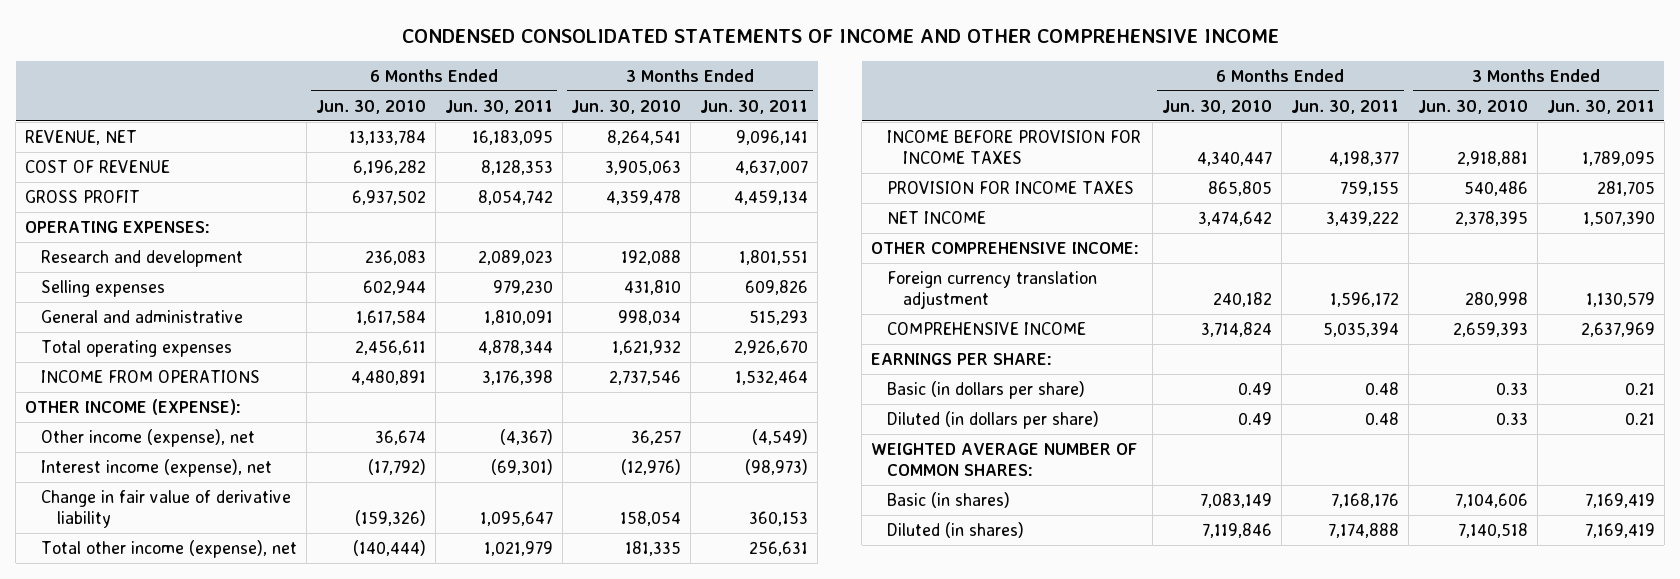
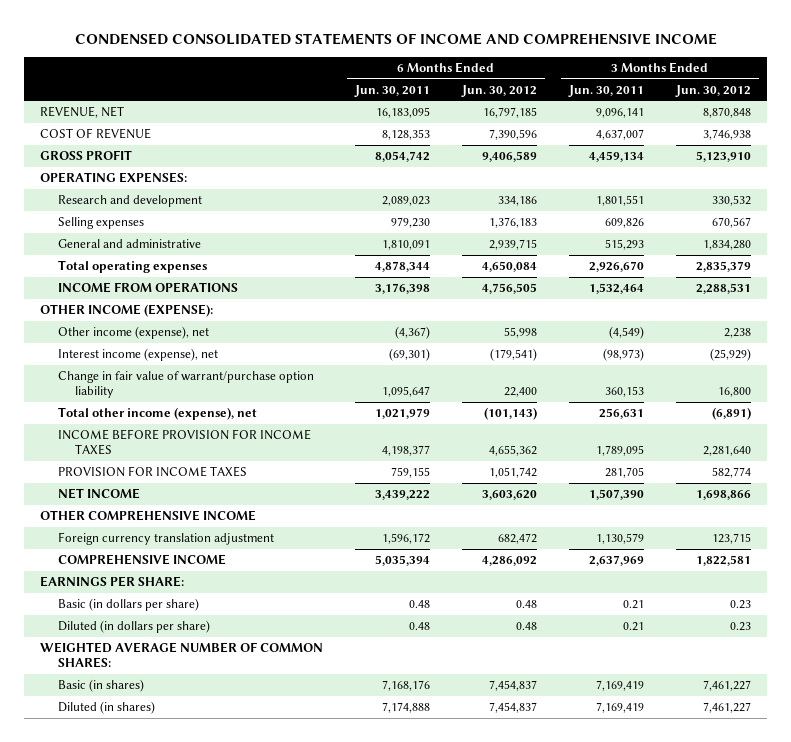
[401,28,1279,43] CONDENSED CONSOLIDATED STATEMENTS OF INCOME AND OTHER COMPREHENSIVE INCOME -> [74,33,717,46] CONDENSED CONSOLIDATED STATEMENTS OF INCOME AND COMPREHENSIVE INCOME
[315,99,426,114] Jun. 30, 2010 -> none
[571,99,682,114] Jun. 30, 2010 -> none
none -> [461,84,538,97] Jun. 30, 2012
none -> [674,84,751,97] Jun. 30, 2012
[40,490,291,528] Change in fair value of derivative liability -> [57,371,314,399] Change in fair value of warrant/purchase option liability
[871,242,1140,255] OTHER COMPREHENSIVE INCOME: -> [40,510,257,522] OTHER COMPREHENSIVE INCOME

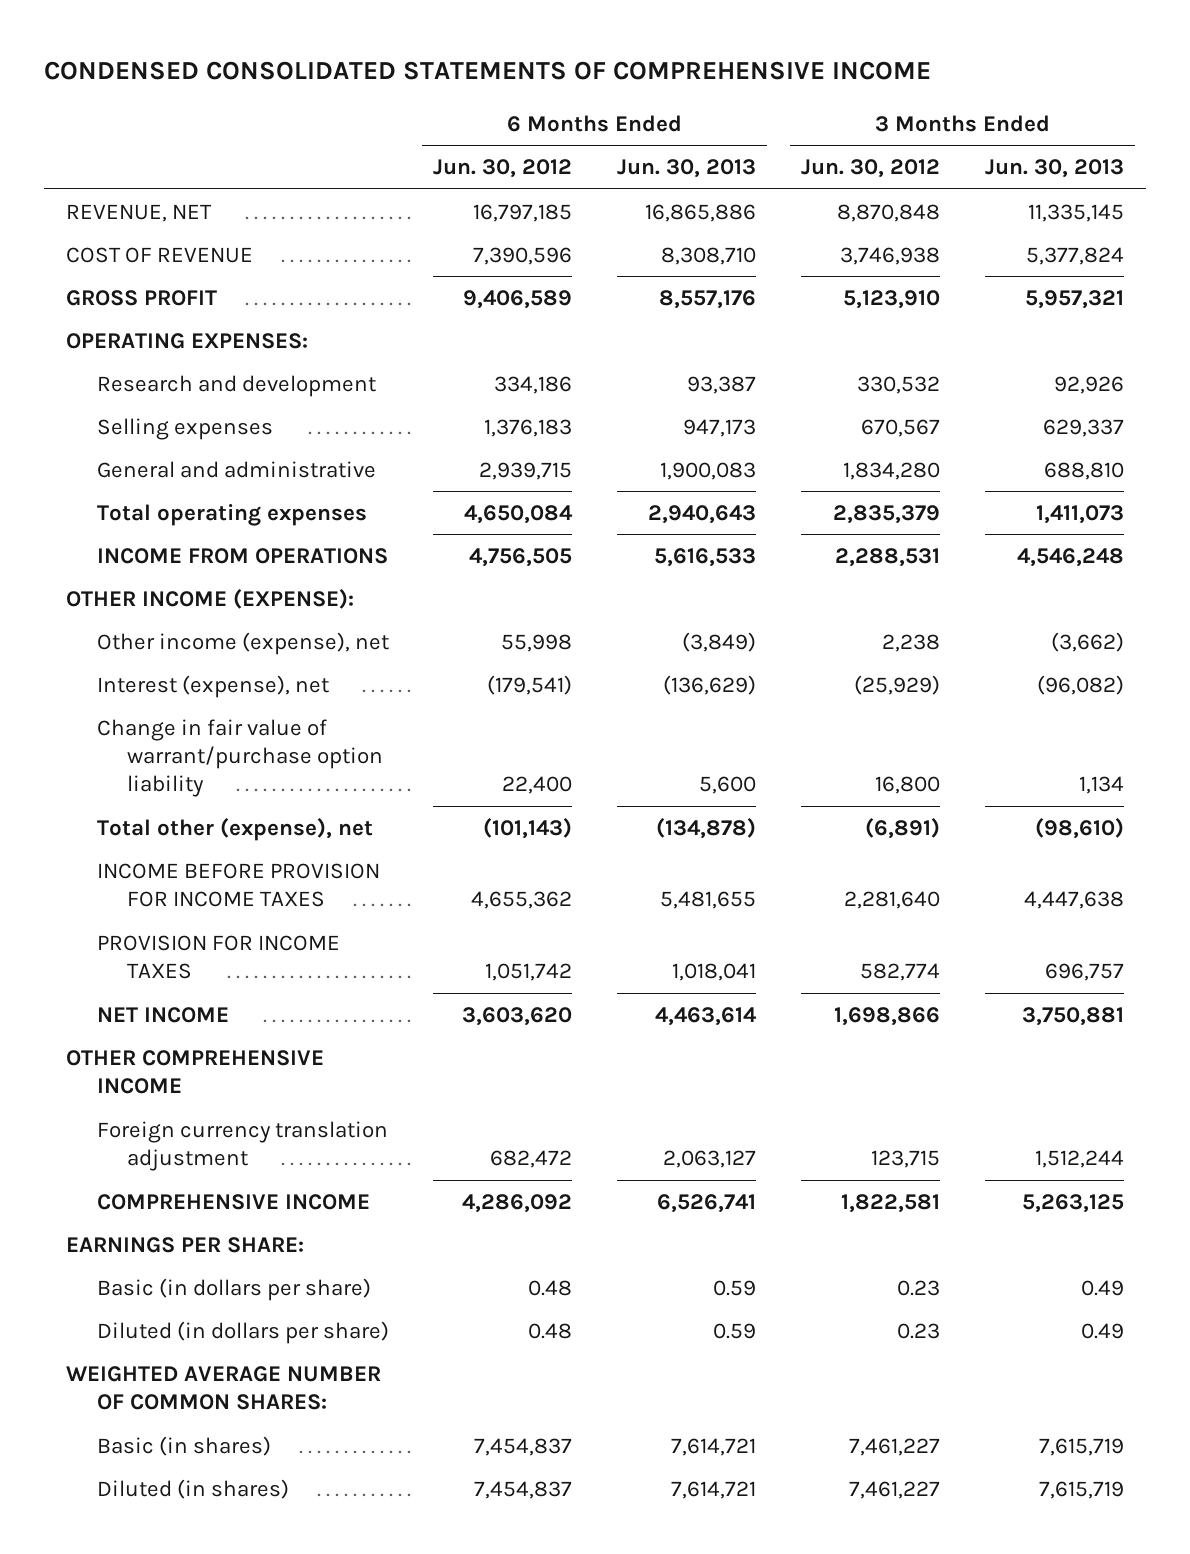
[74,33,717,46] CONDENSED CONSOLIDATED STATEMENTS OF INCOME AND COMPREHENSIVE INCOME -> [43,61,931,81] CONDENSED CONSOLIDATED STATEMENTS OF COMPREHENSIVE INCOME
[354,84,431,97] Jun. 30, 2011 -> none
[568,84,645,97] Jun. 30, 2011 -> none
none -> [617,158,757,178] Jun. 30, 2013
none -> [984,158,1124,178] Jun. 30, 2013
[57,348,218,362] Interest income (expense), net -> [96,674,329,698] Interest (expense), net
[57,407,257,421] Total other income (expense), net -> [96,817,373,841] Total other (expense), net

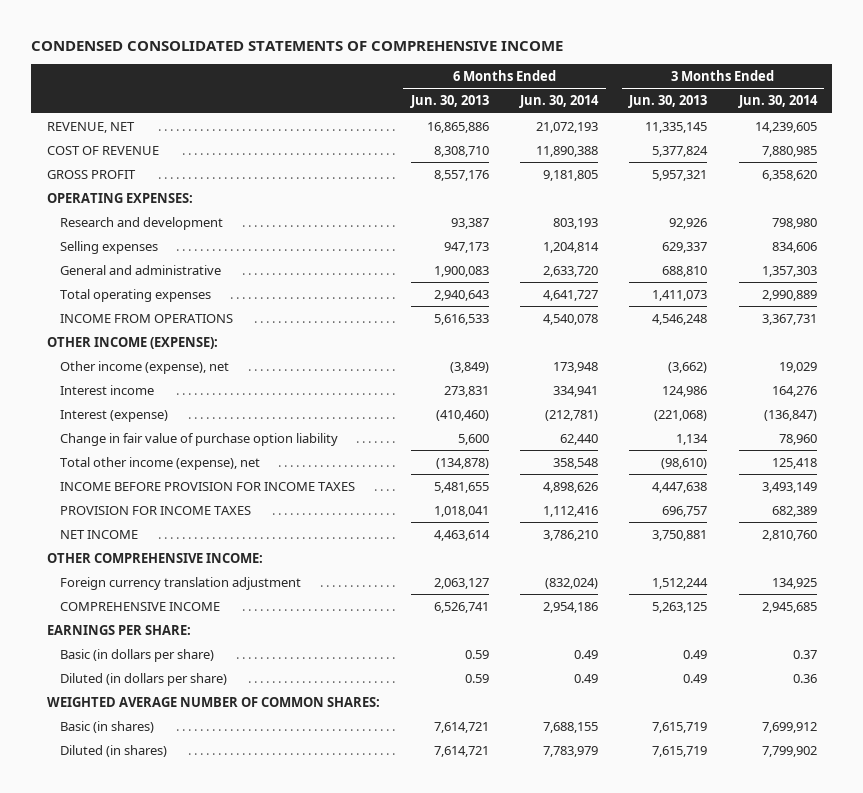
[433,158,573,178] Jun. 30, 2012 -> none
[801,158,941,178] Jun. 30, 2012 -> none
none -> [519,95,600,109] Jun. 30, 2014
none -> [737,95,818,109] Jun. 30, 2014
none -> [59,384,154,395] Interest income
[96,674,329,698] Interest (expense), net -> [59,409,168,422] Interest (expense)
[663,674,757,695] (136,629) -> [435,409,489,421] (410,460)
[1036,674,1124,695] (96,082) -> [654,409,708,421] (221,068)
[96,718,384,798] Change in fair value of warrant/purchase option liability -> [59,432,338,446] Change in fair value of purchase option liability
[96,817,373,841] Total other (expense), net -> [59,456,260,470] Total other income (expense), net
[66,1049,325,1095] OTHER COMPREHENSIVE INCOME -> [46,552,263,563] OTHER COMPREHENSIVE INCOME:

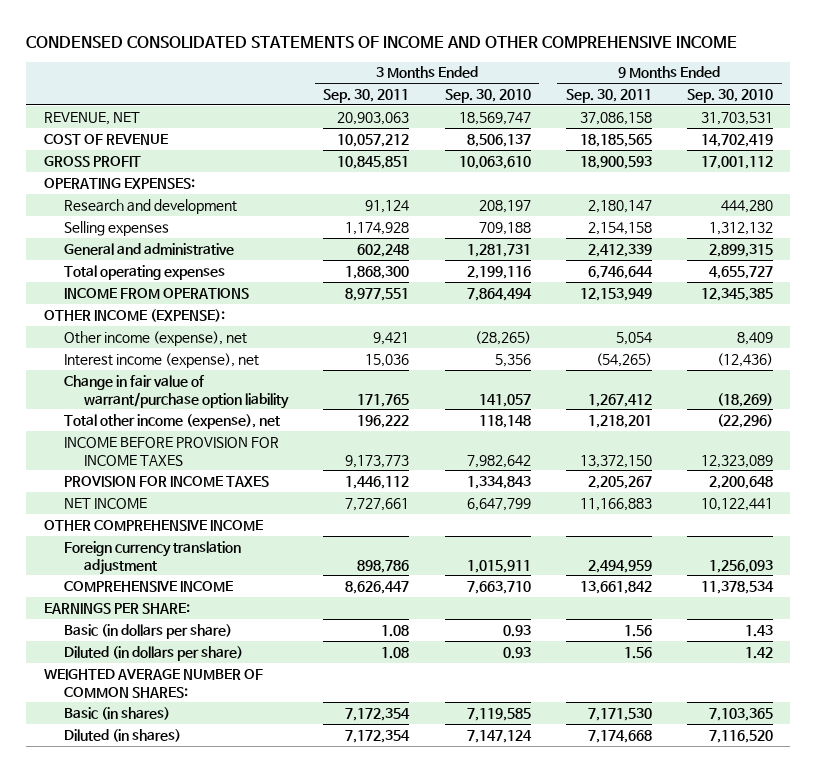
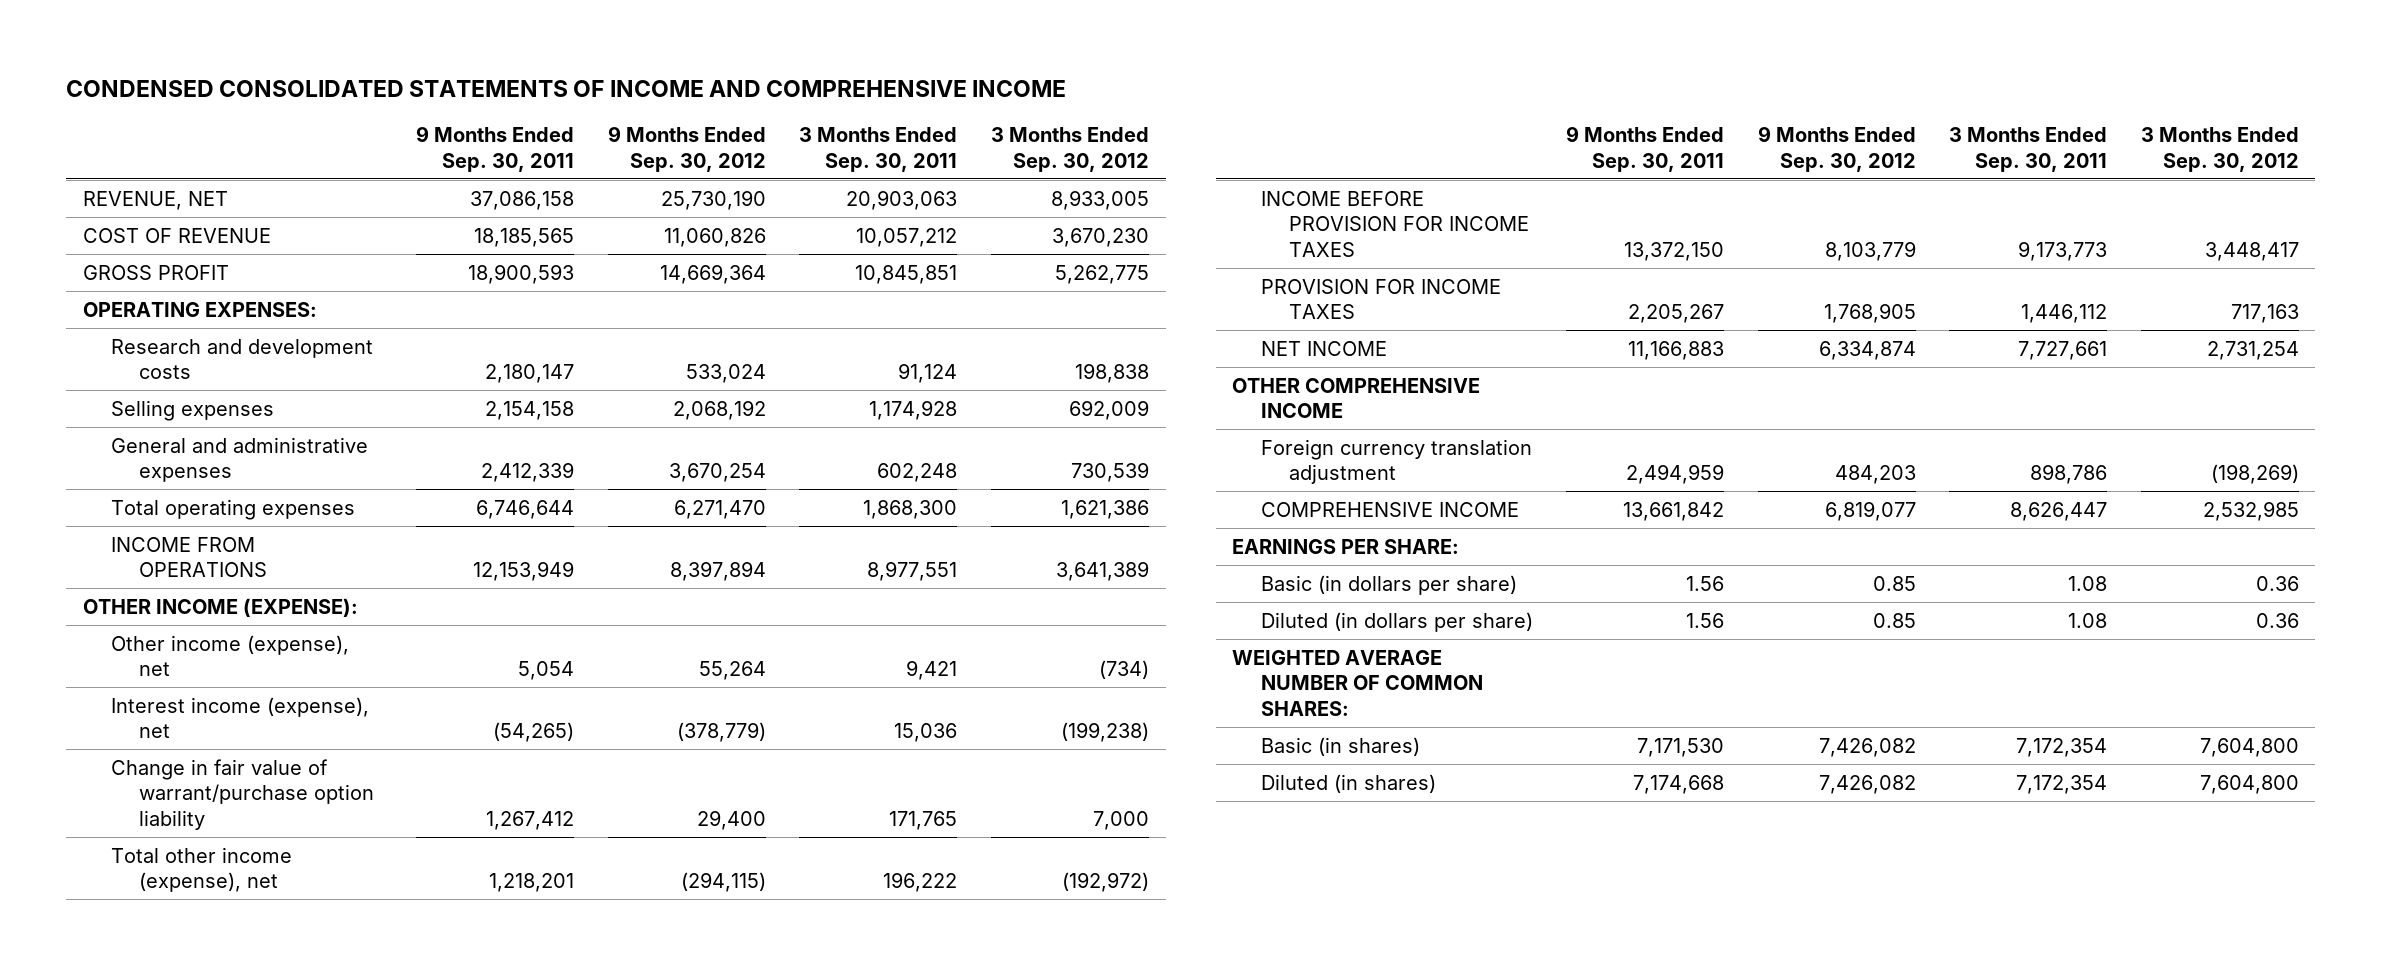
[26,35,738,48] CONDENSED CONSOLIDATED STATEMENTS OF INCOME AND OTHER COMPREHENSIVE INCOME -> [65,79,1066,97] CONDENSED CONSOLIDATED STATEMENTS OF INCOME AND COMPREHENSIVE INCOME
[444,89,531,104] Sep. 30, 2010 -> none
[686,89,773,104] Sep. 30, 2010 -> none
none -> [607,126,766,173] 9 Months Ended Sep. 30, 2012
none -> [990,127,1149,173] 3 Months Ended Sep. 30, 2012
[64,198,238,214] Research and development -> [110,338,373,380] Research and development costs
[64,242,235,255] General and administrative -> [110,436,368,483] General and administrative expenses

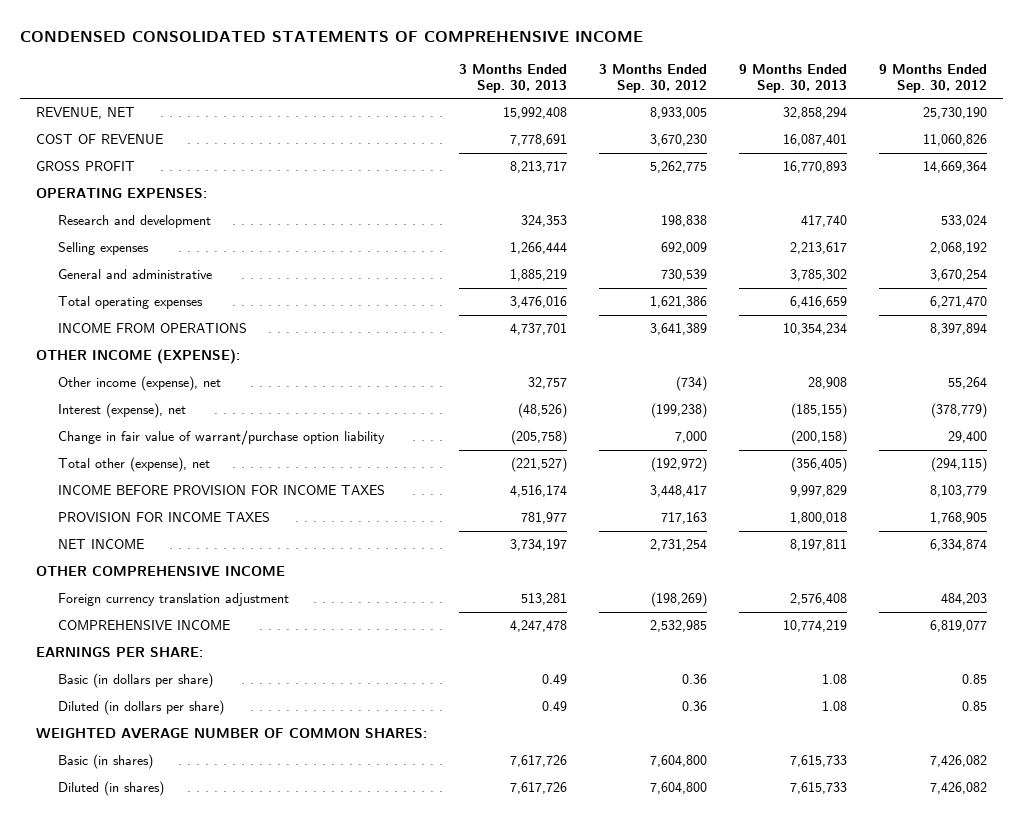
[65,79,1066,97] CONDENSED CONSOLIDATED STATEMENTS OF INCOME AND COMPREHENSIVE INCOME -> [20,30,644,42] CONDENSED CONSOLIDATED STATEMENTS OF COMPREHENSIVE INCOME
[416,126,575,173] 9 Months Ended Sep. 30, 2011 -> none
[799,127,958,173] 3 Months Ended Sep. 30, 2011 -> none
none -> [459,63,568,93] 3 Months Ended Sep. 30, 2013
none -> [738,63,847,93] 9 Months Ended Sep. 30, 2013
[110,338,373,380] Research and development costs -> [57,215,211,229] Research and development
[110,436,368,483] General and administrative expenses -> [57,269,212,280] General and administrative
[110,696,369,739] Interest income (expense), net -> [57,403,186,419] Interest (expense), net
[110,846,292,893] Total other income (expense), net -> [57,457,210,473] Total other (expense), net

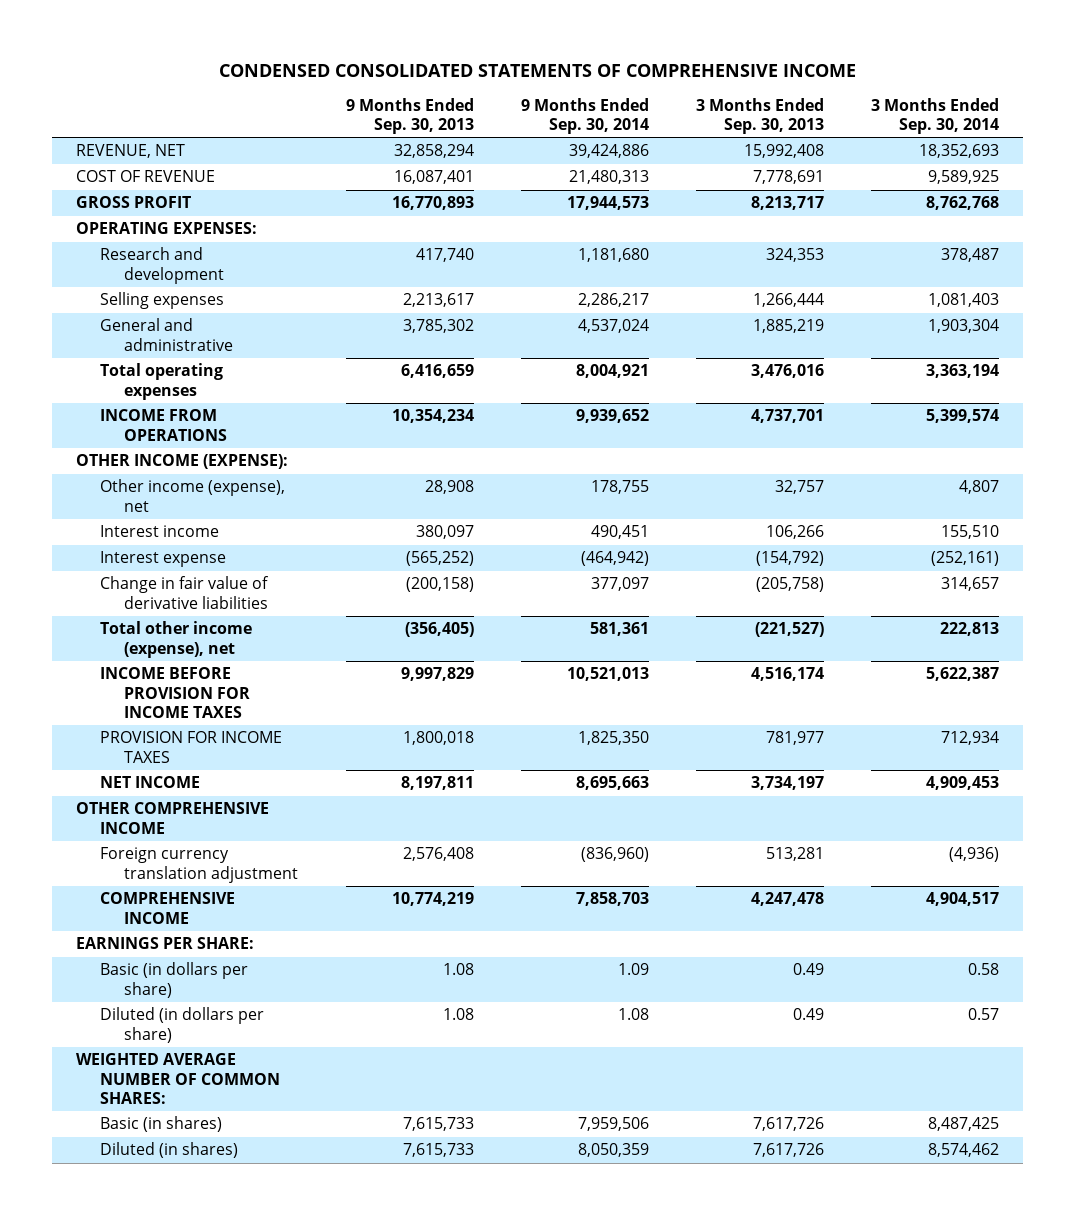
[598,63,707,93] 3 Months Ended Sep. 30, 2012 -> none
[878,63,987,93] 9 Months Ended Sep. 30, 2012 -> none
none -> [520,97,649,135] 9 Months Ended Sep. 30, 2014
none -> [870,97,999,135] 3 Months Ended Sep. 30, 2014
none -> [100,525,220,538] Interest income
[57,403,186,419] Interest (expense), net -> [100,551,227,568] Interest expense
[518,403,568,419] (48,526) -> [755,551,824,567] (154,792)
[790,403,847,419] (185,155) -> [405,551,474,567] (565,252)
[57,430,385,446] Change in fair value of warrant/purchase option liability -> [100,576,270,609] Change in fair value of derivative liabilities
[57,457,210,473] Total other (expense), net -> [100,621,253,658] Total other income (expense), net

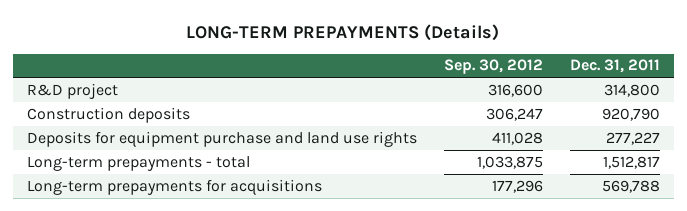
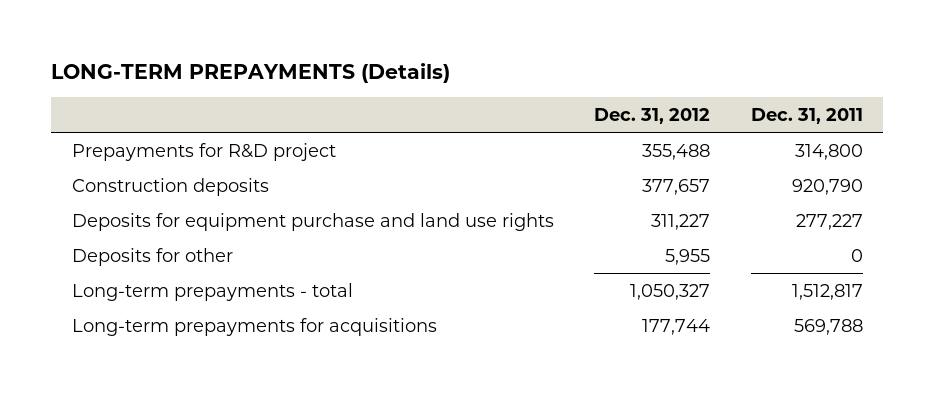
[443,59,543,75] Sep. 30, 2012 -> none
none -> [594,108,711,125] Dec. 31, 2012
[26,82,118,99] R&D project -> [71,142,336,161] Prepayments for R&D project
none -> [71,247,233,266] Deposits for other

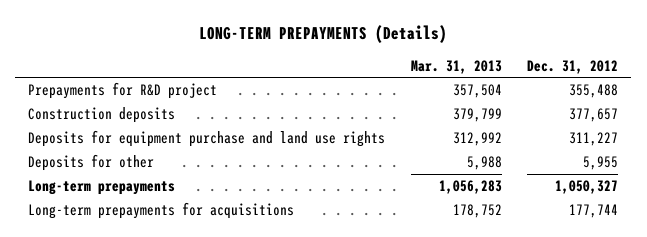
[751,108,864,125] Dec. 31, 2011 -> none
none -> [410,59,502,74] Mar. 31, 2013
[71,282,353,301] Long-term prepayments - total -> [28,180,176,196] Long-term prepayments

